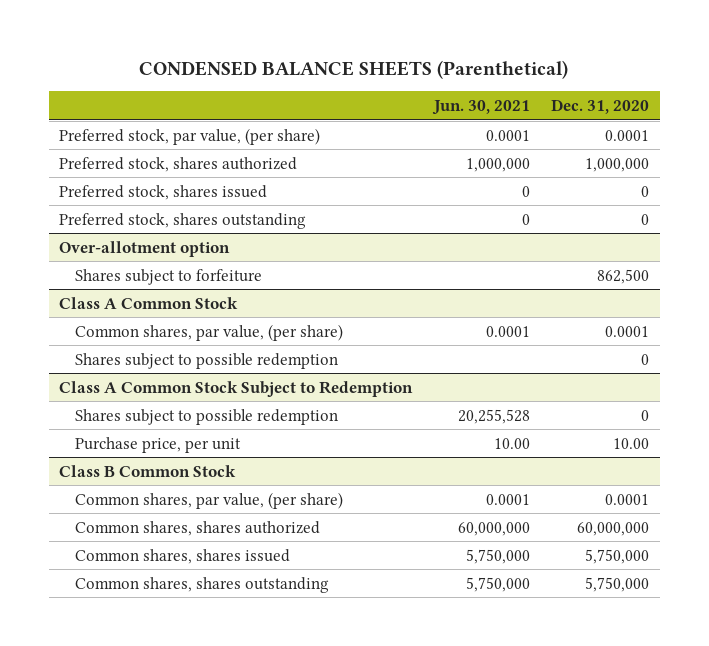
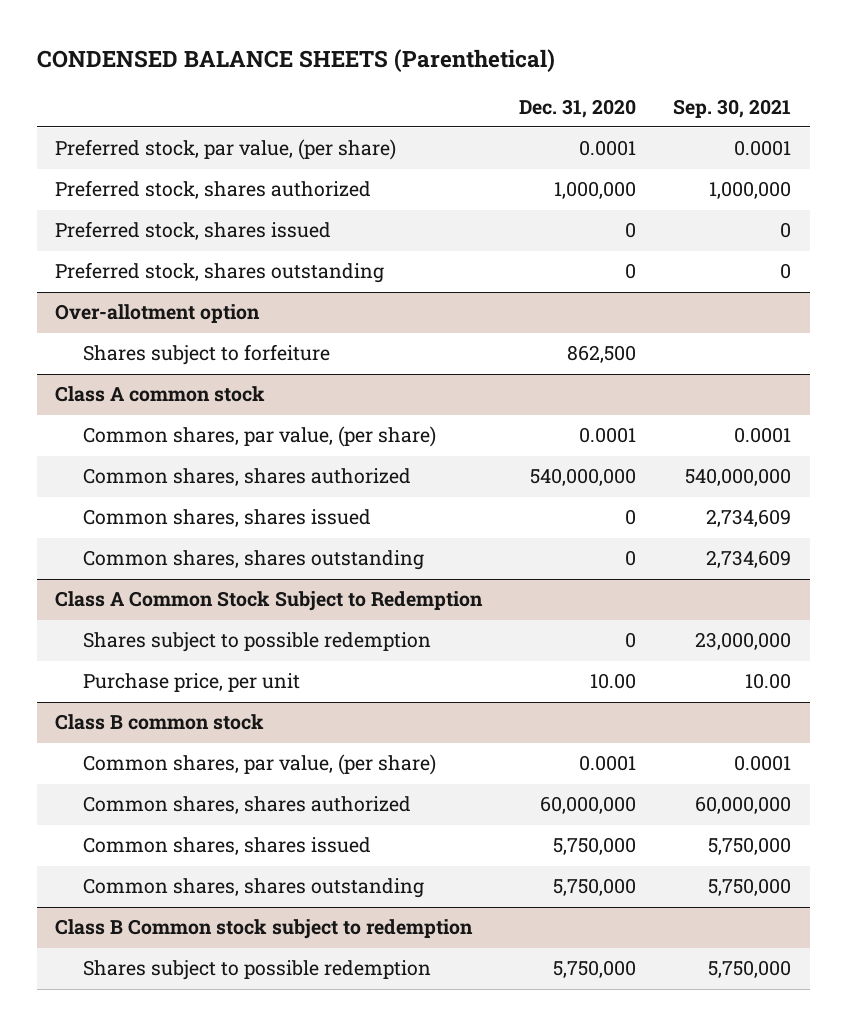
[431,99,530,115] Jun. 30, 2021 -> none
none -> [673,98,792,118] Sep. 30, 2021
[59,296,239,309] Class A Common Stock -> [55,386,266,403] Class A common stock
[74,352,338,369] Shares subject to possible redemption -> none
none -> [82,468,411,487] Common shares, shares authorized
none -> [82,509,371,528] Common shares, shares issued
none -> [82,550,424,571] Common shares, shares outstanding
[59,464,237,477] Class B Common Stock -> [55,714,265,731] Class B common stock
none -> [55,919,474,940] Class B Common stock subject to redemption
none -> [82,960,431,981] Shares subject to possible redemption

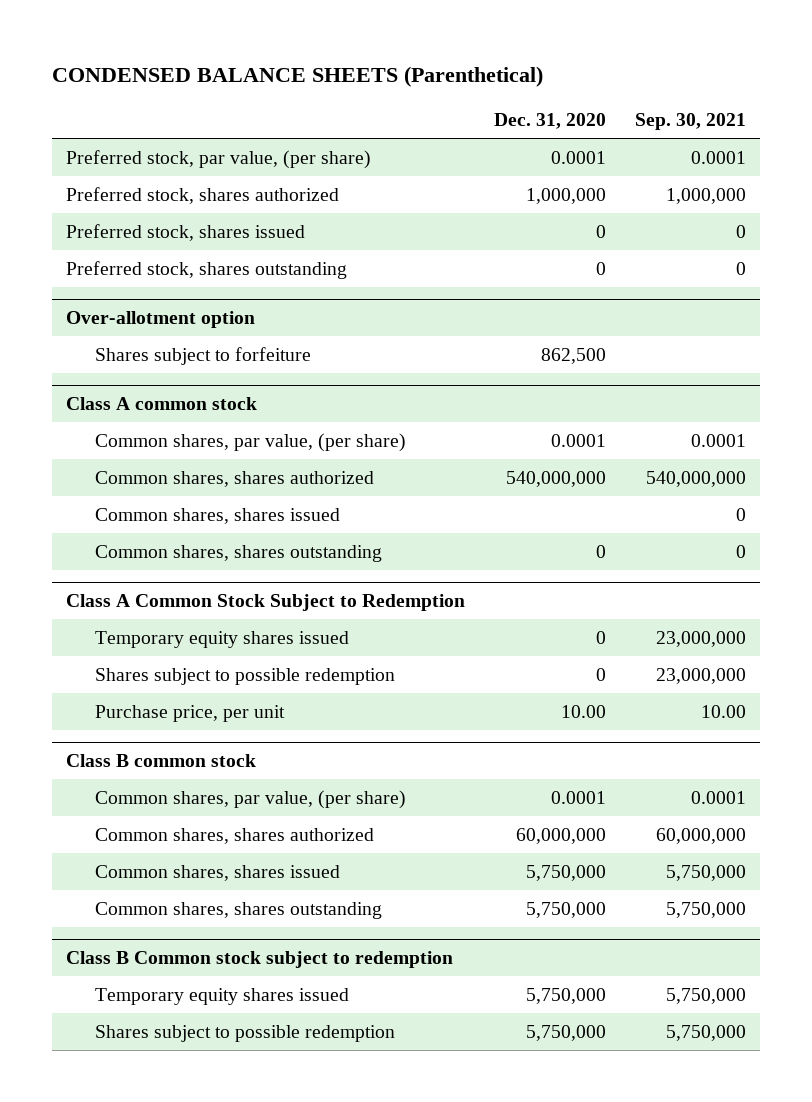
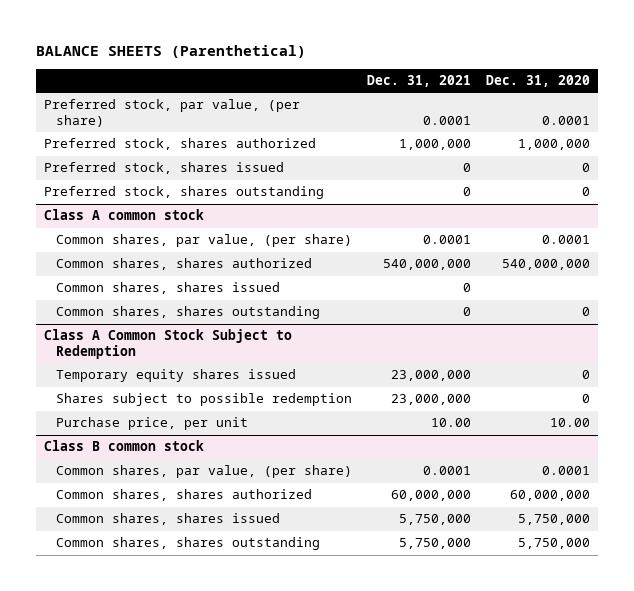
[52,66,544,88] CONDENSED BALANCE SHEETS (Parenthetical) -> [35,44,306,58] BALANCE SHEETS (Parenthetical)
[634,113,746,131] Sep. 30, 2021 -> none
none -> [367,74,472,87] Dec. 31, 2021
[66,310,256,328] Over-allotment option -> none
[95,346,312,365] Shares subject to forfeiture -> none
[66,950,454,968] Class B Common stock subject to redemption -> none
[95,987,350,1005] Temporary equity shares issued -> none
[95,1024,396,1042] Shares subject to possible redemption -> none

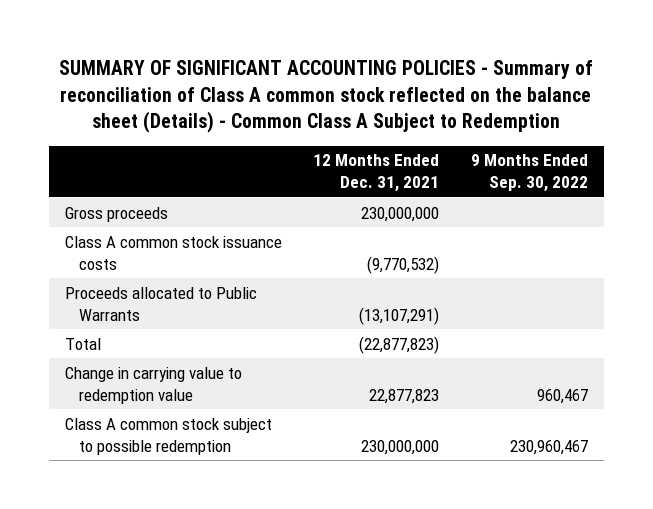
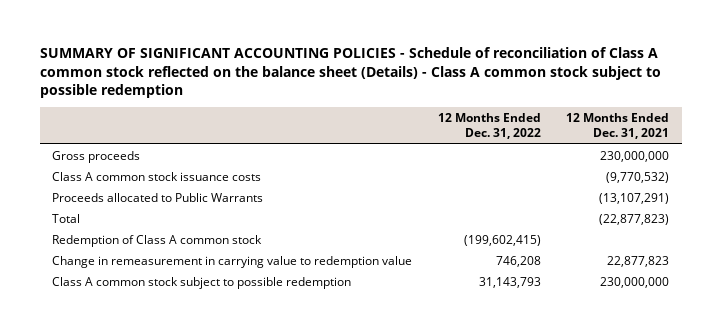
[59,60,594,134] SUMMARY OF SIGNIFICANT ACCOUNTING POLICIES - Summary of reconciliation of Class A common stock reflected on the balance sheet (Details) - Common Class A Subject to Redemption -> [39,47,661,99] SUMMARY OF SIGNIFICANT ACCOUNTING POLICIES - Schedule of reconciliation of Class A common stock reflected on the balance sheet (Details) - Class A common stock subject to possible redemption
[471,154,589,193] 9 Months Ended Sep. 30, 2022 -> none
none -> [437,113,541,140] 12 Months Ended Dec. 31, 2022
none -> [52,234,263,247] Redemption of Class A common stock
[64,366,242,404] Change in carrying value to redemption value -> [52,255,413,268] Change in remeasurement in carrying value to redemption value

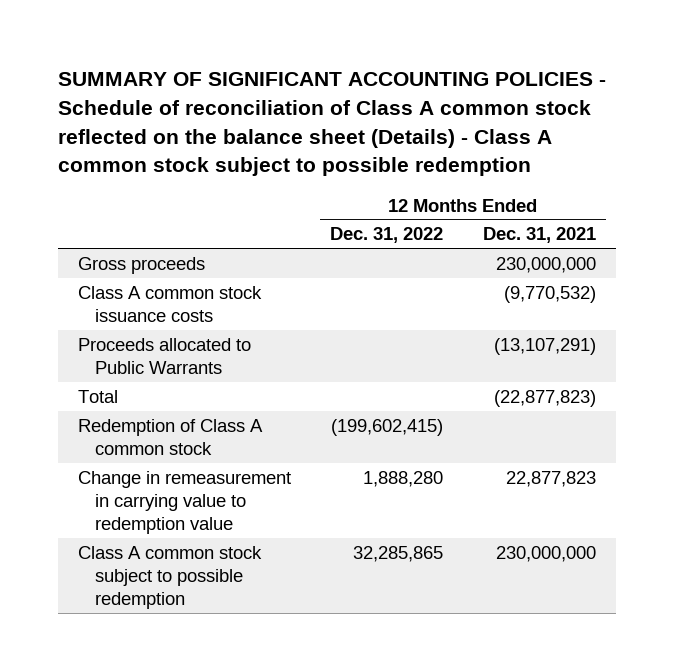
[495,255,541,267] 746,208 -> [363,470,444,487] 1,888,280
[478,276,541,288] 31,143,793 -> [353,545,444,562] 32,285,865

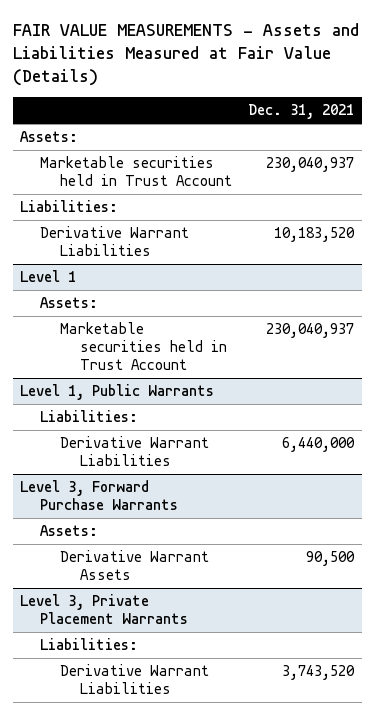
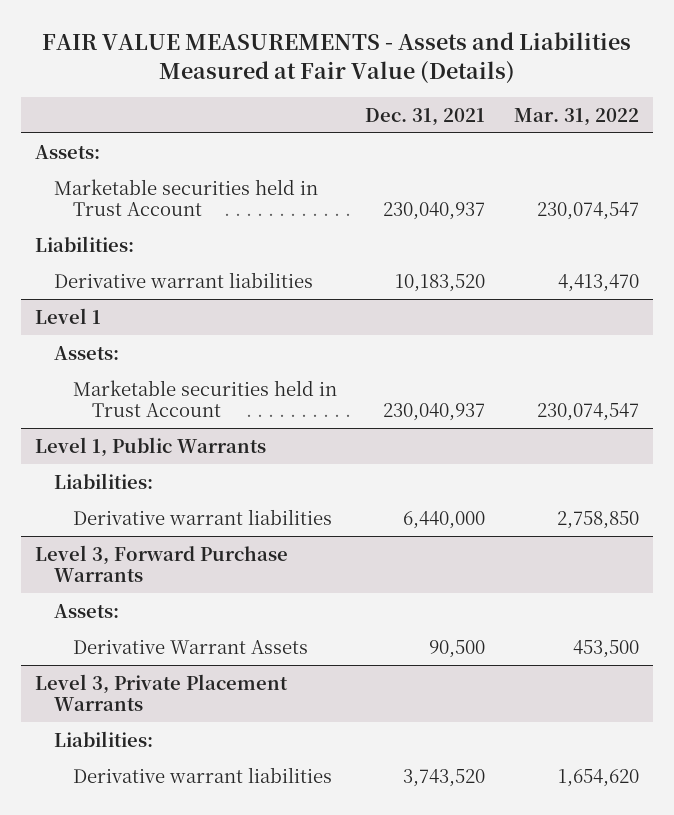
none -> [513,107,639,126] Mar. 31, 2022
[40,226,190,257] Derivative Warrant Liabilities -> [53,271,313,288] Derivative warrant liabilities
[60,436,210,467] Derivative Warrant Liabilities -> [72,508,332,525] Derivative warrant liabilities
[60,664,210,695] Derivative Warrant Liabilities -> [72,766,332,783] Derivative warrant liabilities

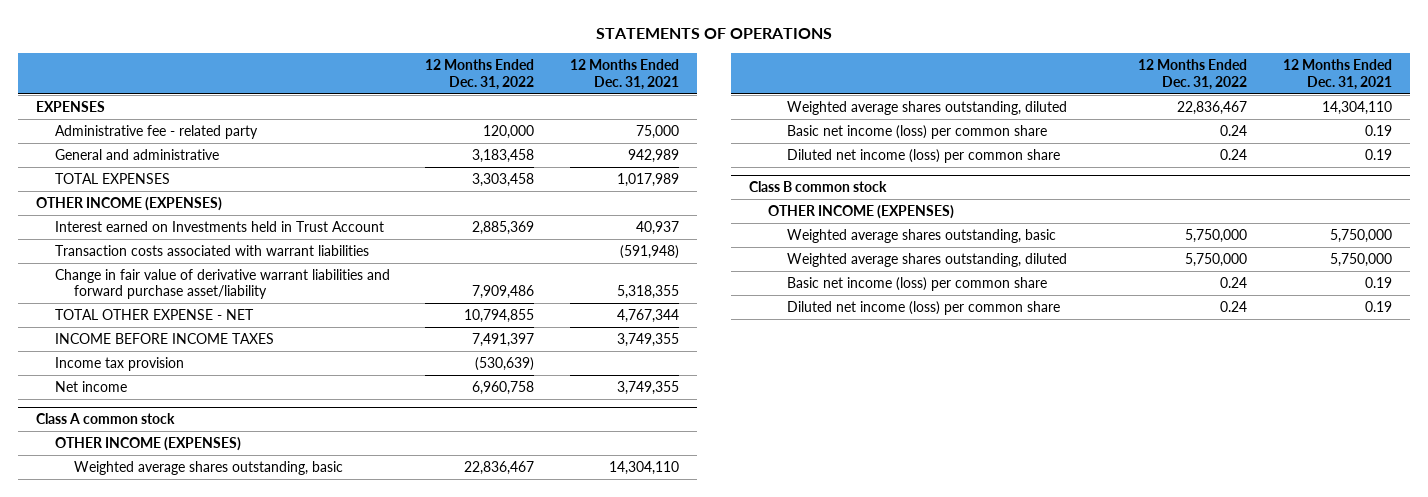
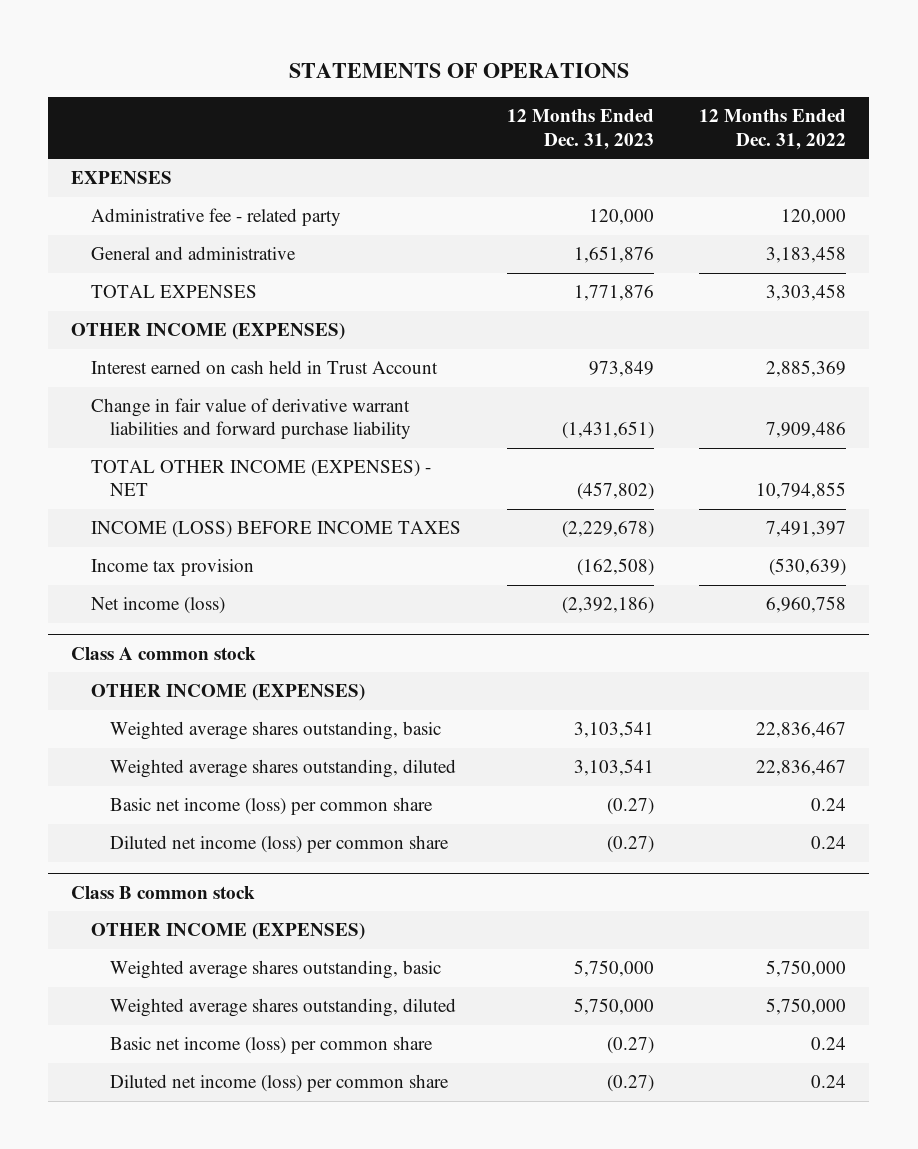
[569,59,679,90] 12 Months Ended Dec. 31, 2021 -> none
none -> [506,109,654,150] 12 Months Ended Dec. 31, 2023
[54,245,369,257] Transaction costs associated with warrant liabilities -> none
[54,221,384,233] Interest earned on Investments held in Trust Account -> [90,360,438,375] Interest earned on cash held in Trust Account
[54,269,390,300] Change in fair value of derivative warrant liabilities and forward purchase asset/liability -> [90,398,411,440] Change in fair value of derivative warrant liabilities and forward purchase liability
[54,309,254,321] TOTAL OTHER EXPENSE - NET -> [90,460,431,497] TOTAL OTHER INCOME (EXPENSES) - NET
[54,333,274,345] INCOME BEFORE INCOME TAXES -> [90,521,461,539] INCOME (LOSS) BEFORE INCOME TAXES
[54,381,127,393] Net income -> [90,597,225,615] Net income (loss)

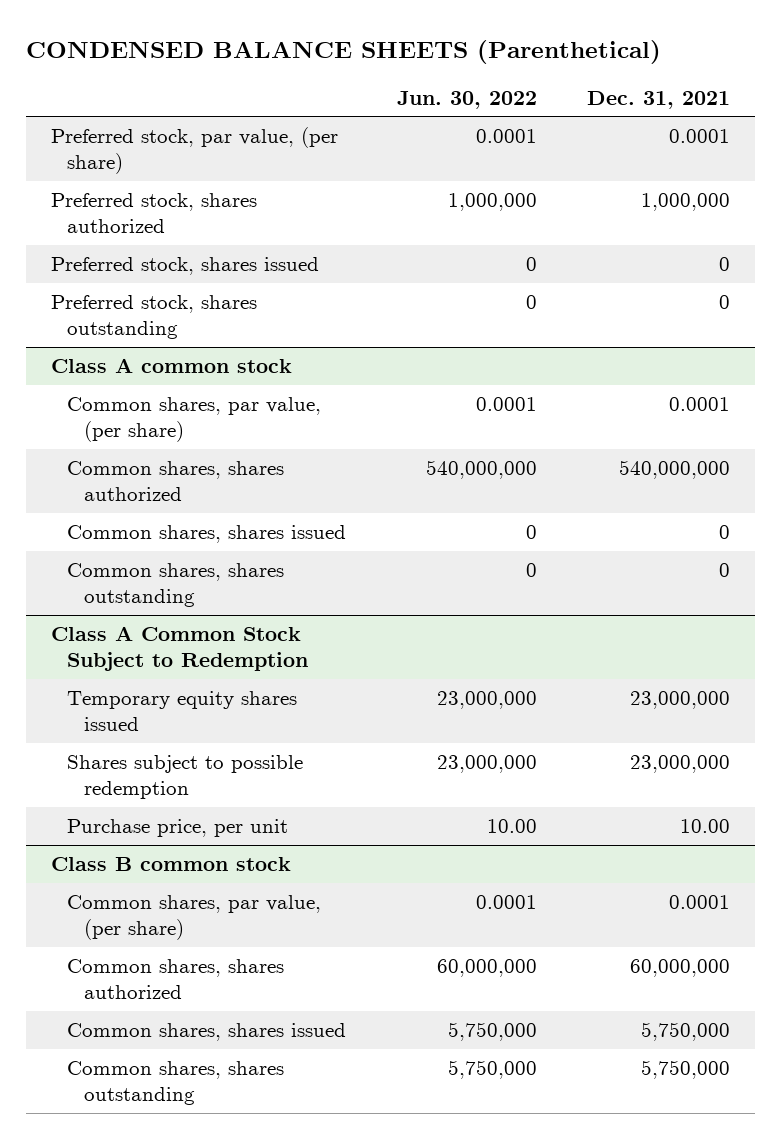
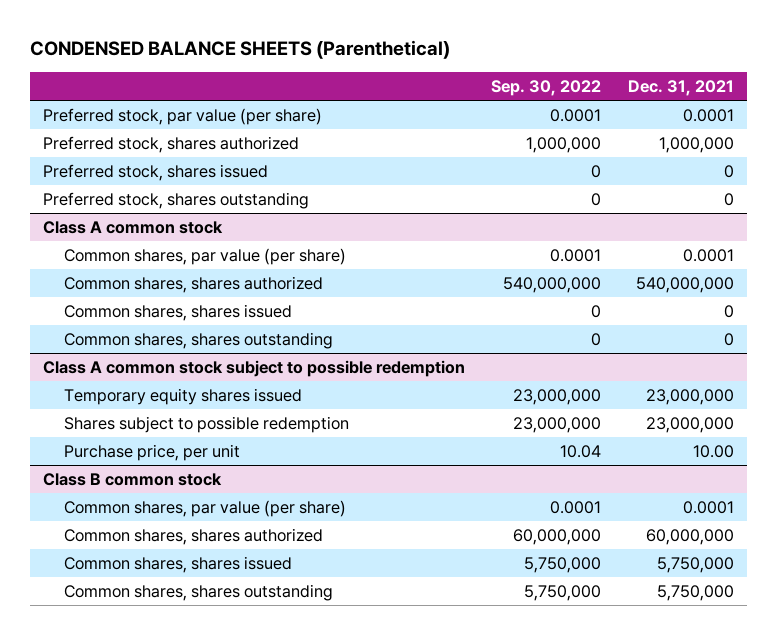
[396,90,537,109] Jun. 30, 2022 -> none
none -> [491,79,602,96] Sep. 30, 2022
[50,126,338,175] Preferred stock, par value, (per share) -> [42,107,322,125] Preferred stock, par value (per share)
[67,396,322,443] Common shares, par value, (per share) -> [64,247,347,265] Common shares, par value (per share)
[50,625,309,672] Class A Common Stock Subject to Redemption -> [42,359,465,377] Class A common stock subject to possible redemption
[67,894,322,941] Common shares, par value, (per share) -> [64,499,347,517] Common shares, par value (per share)

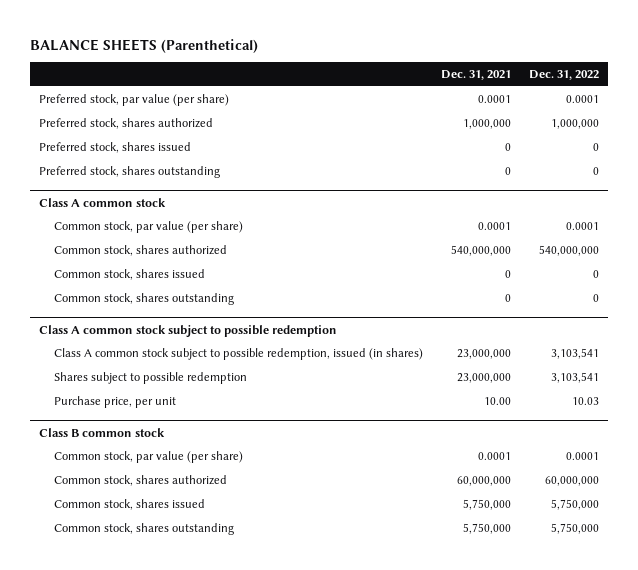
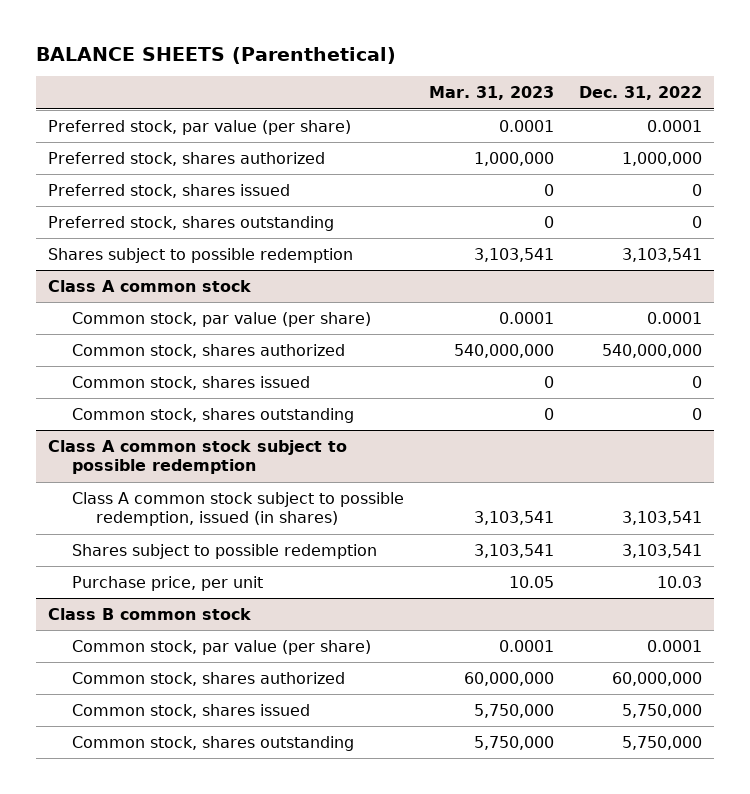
[441,69,512,80] Dec. 31, 2021 -> none
none -> [428,86,554,101] Mar. 31, 2023
none -> [48,247,354,263] Shares subject to possible redemption

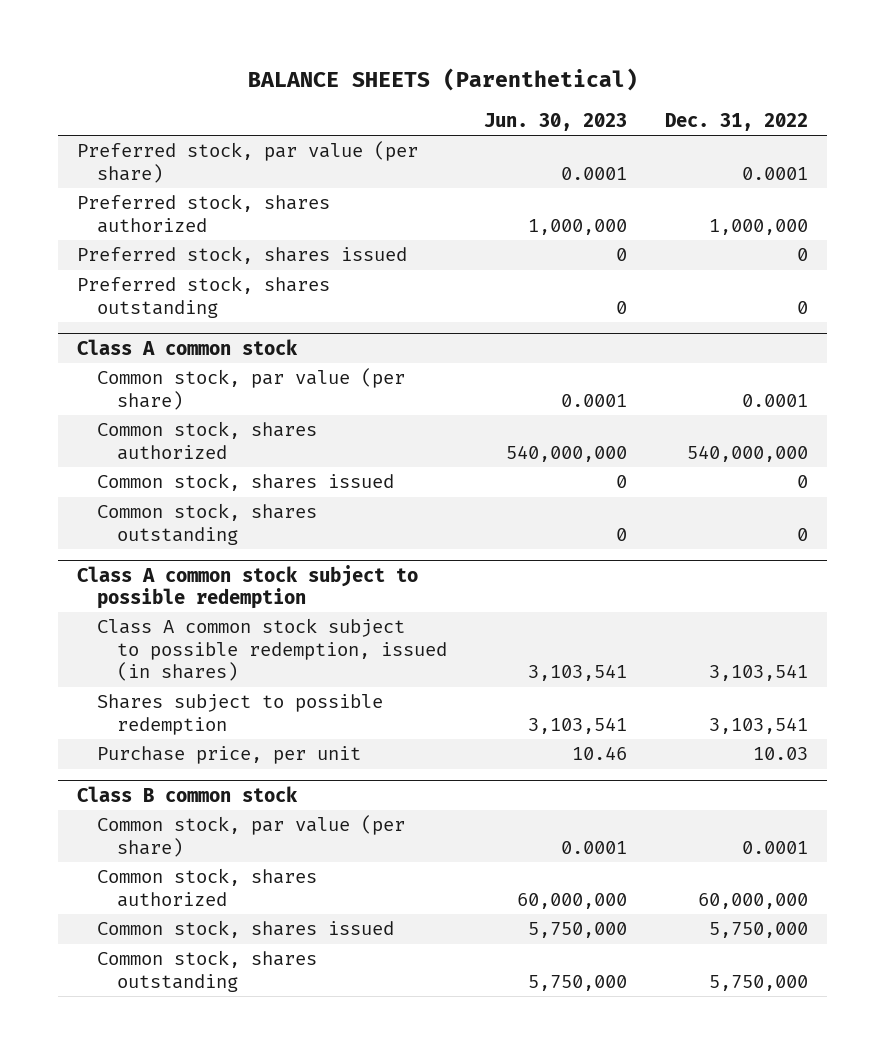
[428,86,554,101] Mar. 31, 2023 -> none
none -> [484,112,628,131] Jun. 30, 2023
[48,247,354,263] Shares subject to possible redemption -> none

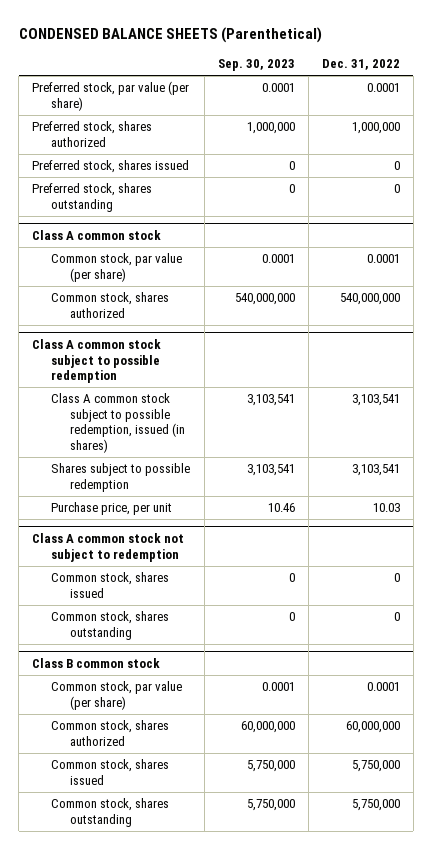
[247,67,638,91] BALANCE SHEETS (Parenthetical) -> [18,27,322,44] CONDENSED BALANCE SHEETS (Parenthetical)
[484,112,628,131] Jun. 30, 2023 -> none
none -> [217,59,295,72] Sep. 30, 2023
[96,473,394,492] Common stock, shares issued -> none
[96,503,317,545] Common stock, shares outstanding -> none
none -> [32,533,185,562] Class A common stock not subject to redemption
none -> [51,572,170,598] Common stock, shares issued
none -> [51,611,170,640] Common stock, shares outstanding

